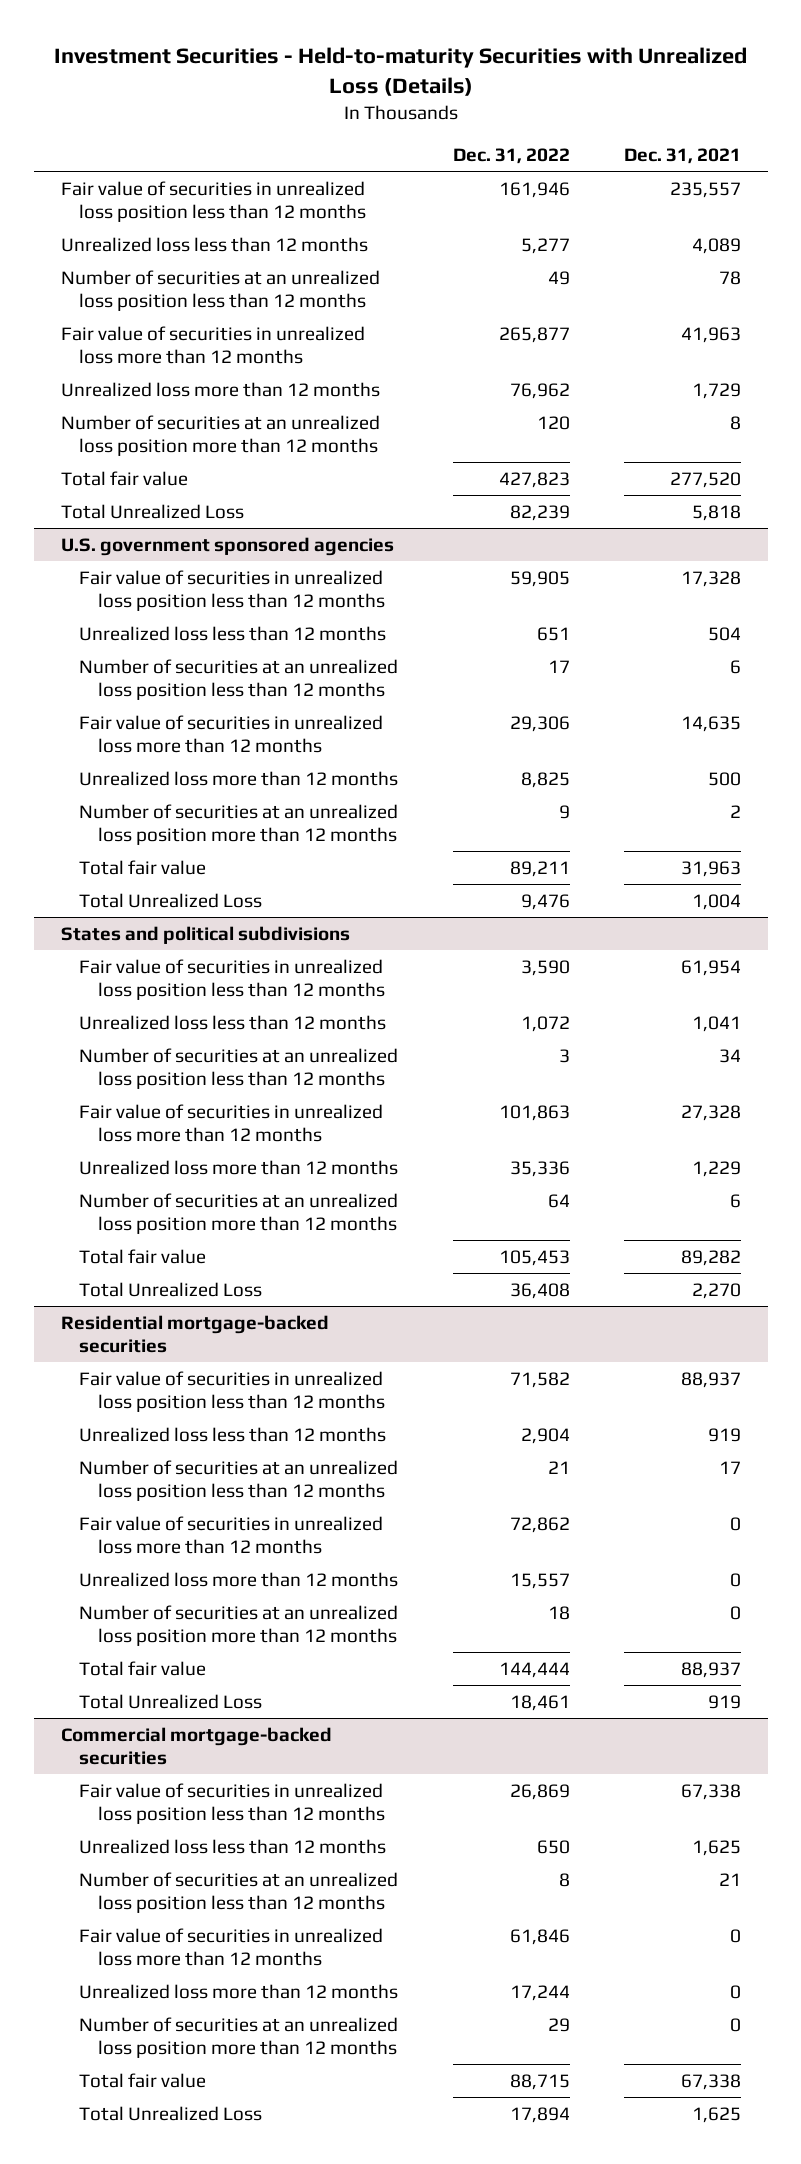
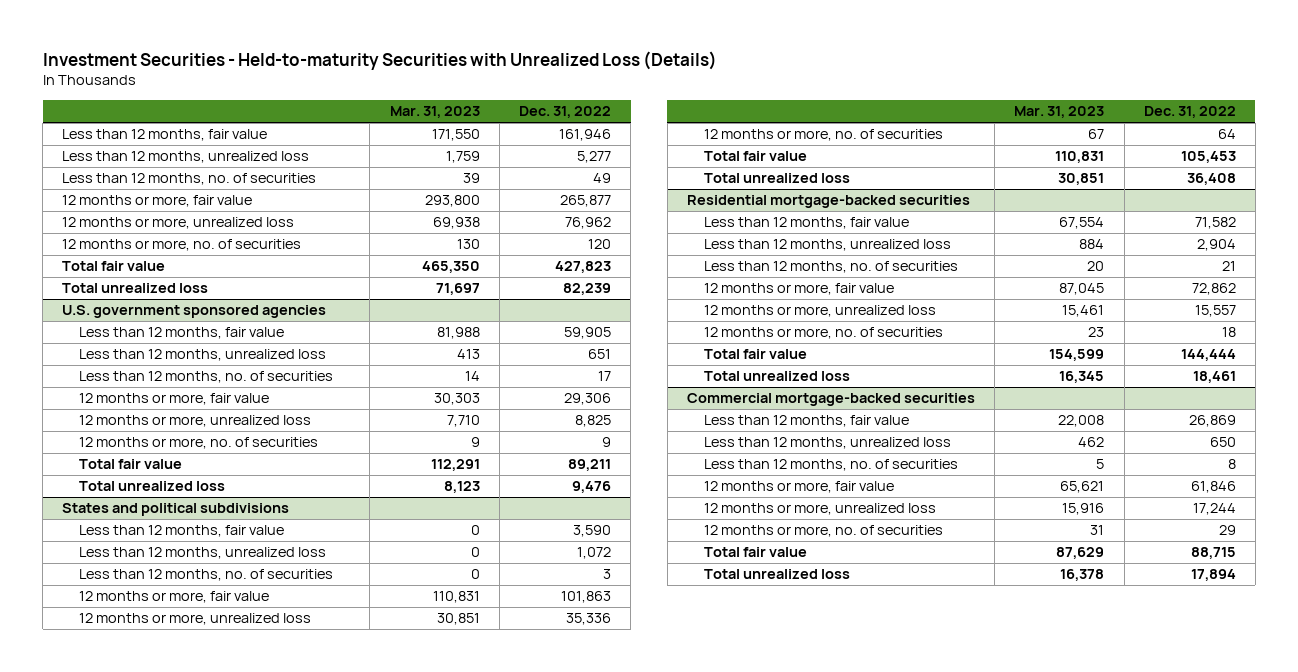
[623,147,741,164] Dec. 31, 2021 -> none
none -> [389,106,480,119] Mar. 31, 2023
[60,180,367,222] Fair value of securities in unrealized loss position less than 12 months -> [62,129,268,142] Less than 12 months, fair value
[60,236,368,252] Unrealized loss less than 12 months -> [62,151,310,164] Less than 12 months, unrealized loss
[60,269,380,311] Number of securities at an unrealized loss position less than 12 months -> [62,173,317,186] Less than 12 months, no. of securities
[60,325,365,364] Fair value of securities in unrealized loss more than 12 months -> [62,195,253,208] 12 months or more, fair value
[60,381,380,397] Unrealized loss more than 12 months -> [62,217,295,230] 12 months or more, unrealized loss
[60,414,380,456] Number of securities at an unrealized loss position more than 12 months -> [62,239,302,252] 12 months or more, no. of securities
[60,503,244,519] Total Unrealized Loss -> [62,283,209,294] Total unrealized loss
[79,569,386,611] Fair value of securities in unrealized loss position less than 12 months -> [79,327,285,340] Less than 12 months, fair value
[79,625,387,641] Unrealized loss less than 12 months -> [79,349,327,362] Less than 12 months, unrealized loss
[79,658,399,700] Number of securities at an unrealized loss position less than 12 months -> [79,371,334,384] Less than 12 months, no. of securities
[79,714,384,753] Fair value of securities in unrealized loss more than 12 months -> [79,393,270,406] 12 months or more, fair value
[79,770,399,786] Unrealized loss more than 12 months -> [79,415,312,428] 12 months or more, unrealized loss
[79,803,399,845] Number of securities at an unrealized loss position more than 12 months -> [79,437,319,450] 12 months or more, no. of securities
[79,892,263,908] Total Unrealized Loss -> [79,481,226,492] Total unrealized loss
[79,958,386,1000] Fair value of securities in unrealized loss position less than 12 months -> [79,525,285,538] Less than 12 months, fair value
[79,1014,387,1030] Unrealized loss less than 12 months -> [79,547,327,560] Less than 12 months, unrealized loss
[79,1047,399,1089] Number of securities at an unrealized loss position less than 12 months -> [79,569,334,582] Less than 12 months, no. of securities
[79,1103,384,1142] Fair value of securities in unrealized loss more than 12 months -> [79,591,270,604] 12 months or more, fair value
[79,1159,399,1175] Unrealized loss more than 12 months -> [79,613,312,626] 12 months or more, unrealized loss
[79,1192,399,1234] Number of securities at an unrealized loss position more than 12 months -> [704,129,944,142] 12 months or more, no. of securities
[79,1281,263,1297] Total Unrealized Loss -> [704,173,851,184] Total unrealized loss
[79,1370,386,1412] Fair value of securities in unrealized loss position less than 12 months -> [704,217,910,230] Less than 12 months, fair value
[79,1426,387,1442] Unrealized loss less than 12 months -> [704,239,952,252] Less than 12 months, unrealized loss
[79,1459,399,1501] Number of securities at an unrealized loss position less than 12 months -> [704,261,959,274] Less than 12 months, no. of securities
[79,1515,384,1554] Fair value of securities in unrealized loss more than 12 months -> [704,283,895,296] 12 months or more, fair value
[79,1571,399,1587] Unrealized loss more than 12 months -> [704,305,937,318] 12 months or more, unrealized loss
[79,1604,399,1646] Number of securities at an unrealized loss position more than 12 months -> [704,327,944,340] 12 months or more, no. of securities
[79,1693,263,1709] Total Unrealized Loss -> [704,371,851,382] Total unrealized loss
[79,1782,386,1824] Fair value of securities in unrealized loss position less than 12 months -> [704,415,910,428] Less than 12 months, fair value
[79,1838,387,1854] Unrealized loss less than 12 months -> [704,437,952,450] Less than 12 months, unrealized loss
[79,1871,399,1913] Number of securities at an unrealized loss position less than 12 months -> [704,459,959,472] Less than 12 months, no. of securities
[79,1927,384,1966] Fair value of securities in unrealized loss more than 12 months -> [704,481,895,494] 12 months or more, fair value
[79,1983,399,1999] Unrealized loss more than 12 months -> [704,503,937,516] 12 months or more, unrealized loss
[79,2016,399,2058] Number of securities at an unrealized loss position more than 12 months -> [704,525,944,538] 12 months or more, no. of securities
[79,2105,263,2121] Total Unrealized Loss -> [704,569,851,580] Total unrealized loss

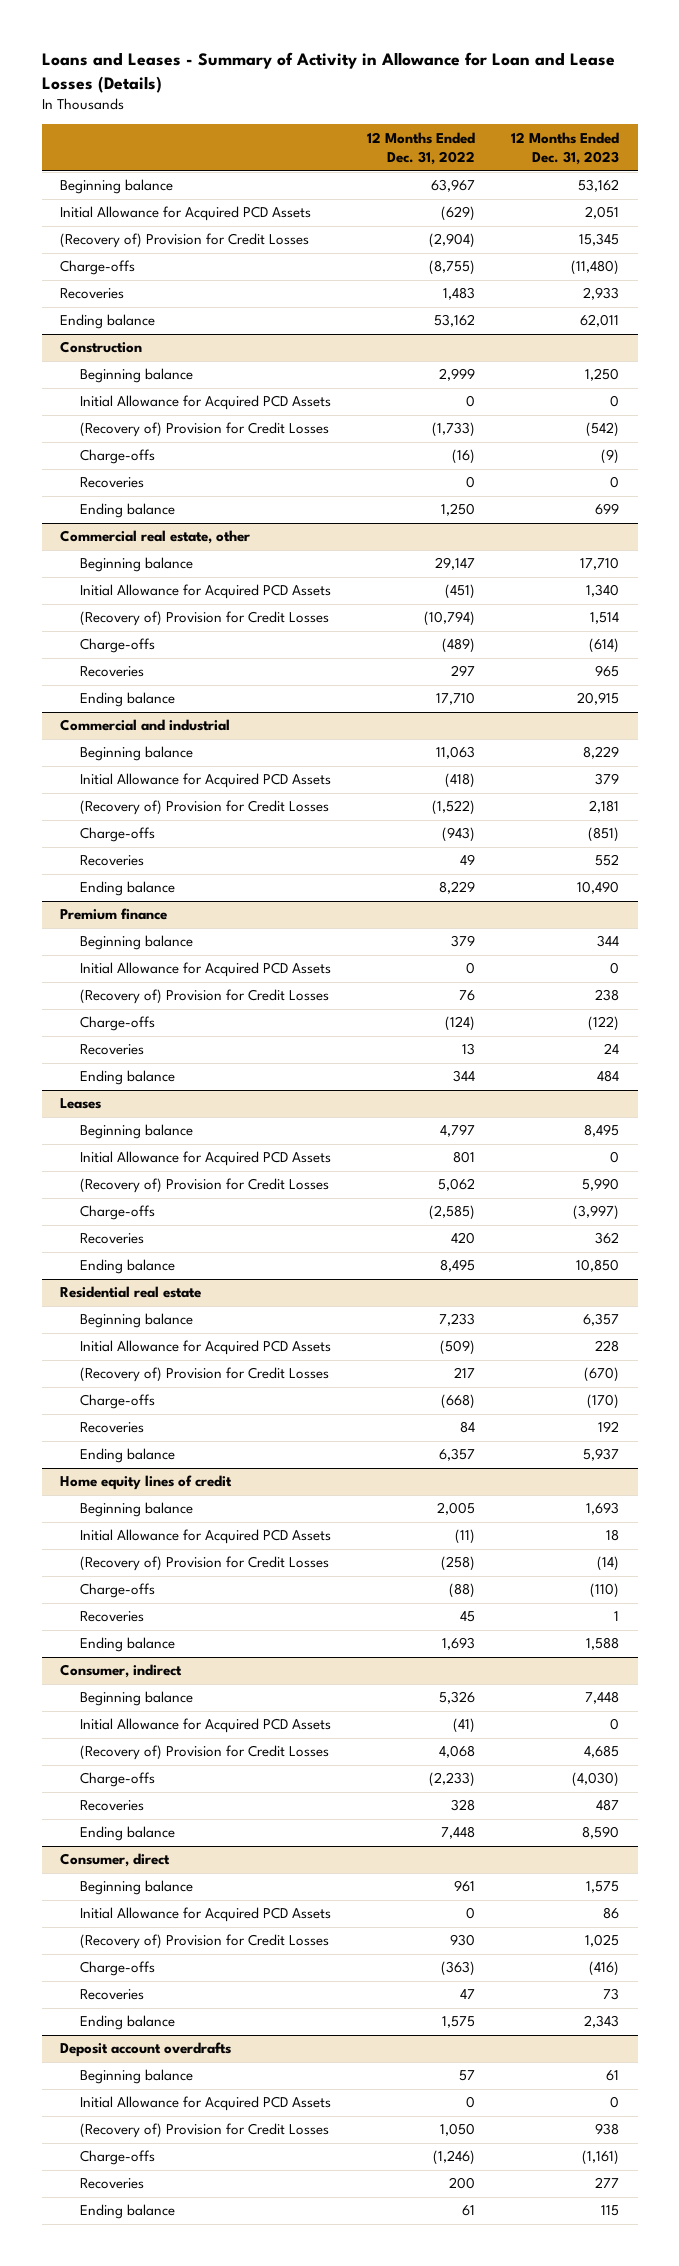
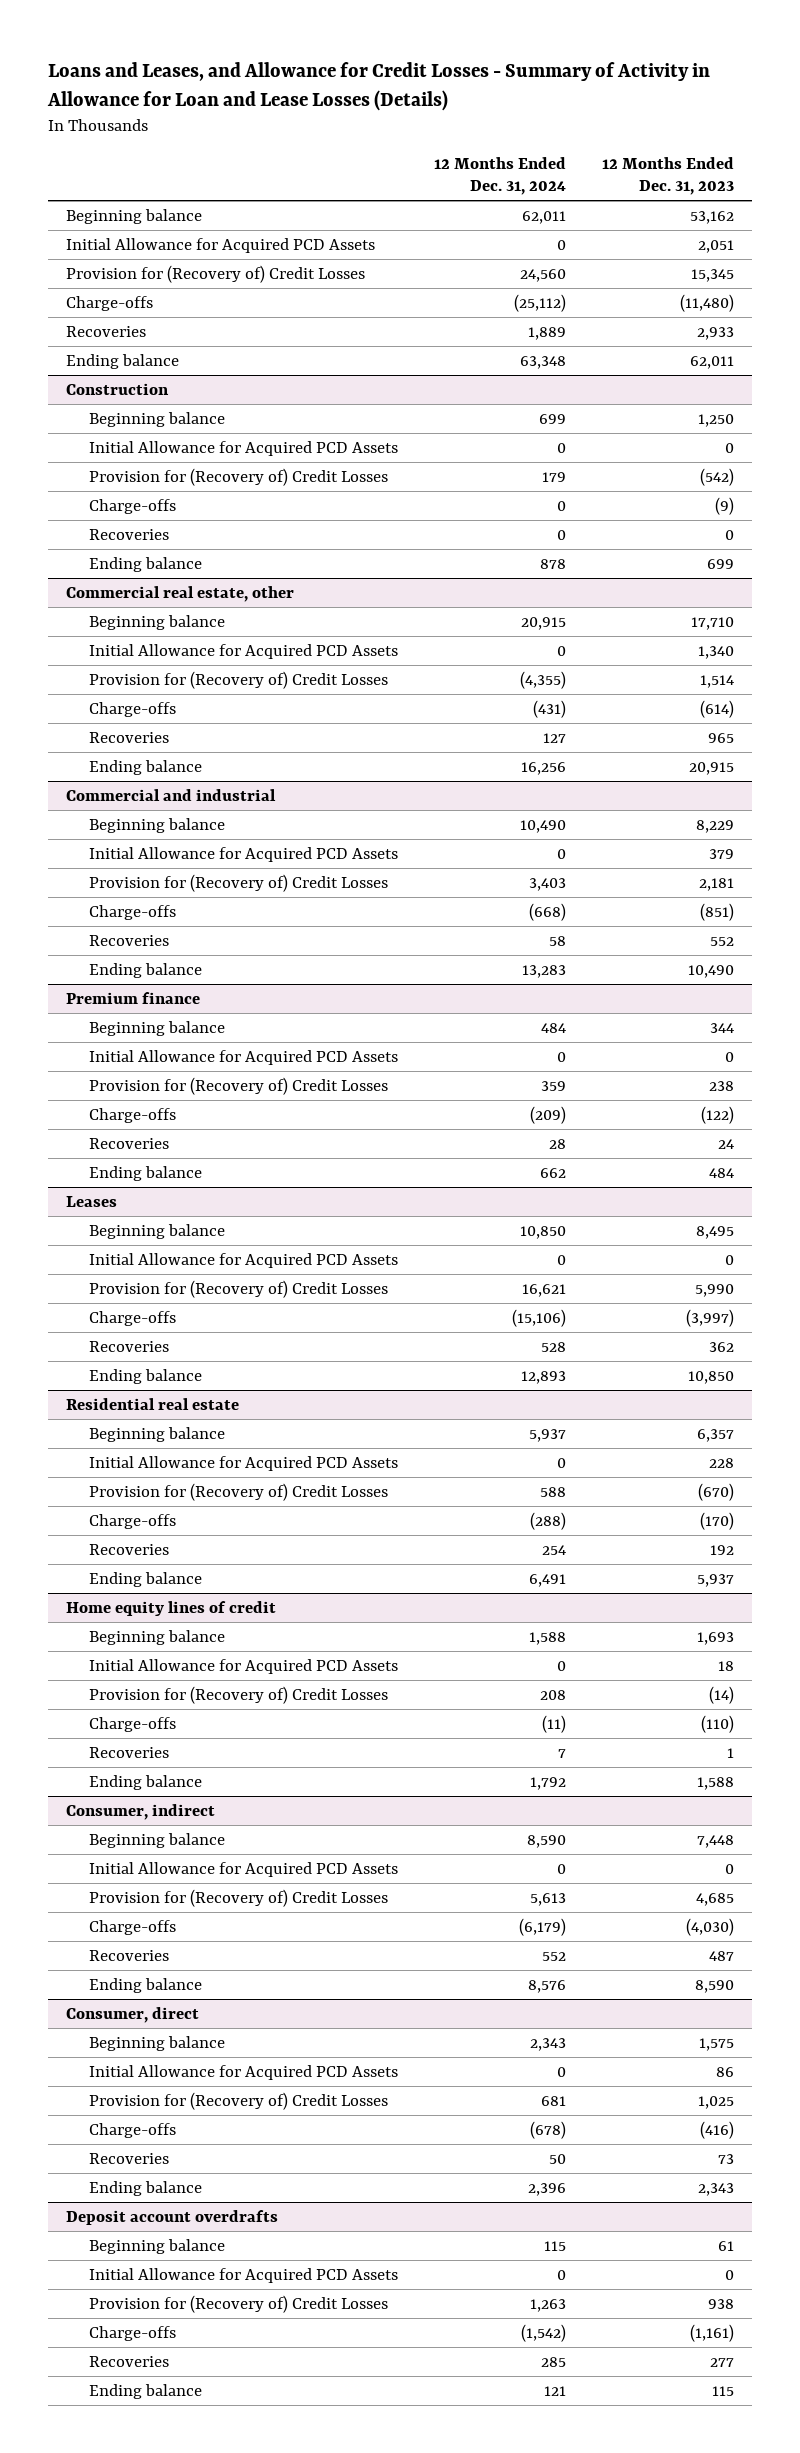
[41,52,615,93] Loans and Leases - Summary of Activity in Allowance for Loan and Lease Losses (Details) -> [46,61,710,111] Loans and Leases, and Allowance for Credit Losses - Summary of Activity in Allowance for Loan and Lease Losses (Details)
[367,131,476,166] 12 Months Ended Dec. 31, 2022 -> none
none -> [434,157,567,196] 12 Months Ended Dec. 31, 2024
[59,233,309,249] (Recovery of) Provision for Credit Losses -> [65,264,365,283] Provision for (Recovery of) Credit Losses
[79,422,329,438] (Recovery of) Provision for Credit Losses -> [89,467,389,486] Provision for (Recovery of) Credit Losses
[79,611,329,627] (Recovery of) Provision for Credit Losses -> [89,670,389,689] Provision for (Recovery of) Credit Losses
[79,800,329,816] (Recovery of) Provision for Credit Losses -> [89,873,389,892] Provision for (Recovery of) Credit Losses
[79,989,329,1005] (Recovery of) Provision for Credit Losses -> [89,1076,389,1095] Provision for (Recovery of) Credit Losses
[79,1178,329,1194] (Recovery of) Provision for Credit Losses -> [89,1279,389,1298] Provision for (Recovery of) Credit Losses
[79,1367,329,1383] (Recovery of) Provision for Credit Losses -> [89,1482,389,1501] Provision for (Recovery of) Credit Losses
[79,1556,329,1572] (Recovery of) Provision for Credit Losses -> [89,1685,389,1704] Provision for (Recovery of) Credit Losses
[79,1745,329,1761] (Recovery of) Provision for Credit Losses -> [89,1888,389,1907] Provision for (Recovery of) Credit Losses
[79,1934,329,1950] (Recovery of) Provision for Credit Losses -> [89,2091,389,2110] Provision for (Recovery of) Credit Losses
[79,2123,329,2139] (Recovery of) Provision for Credit Losses -> [89,2294,389,2313] Provision for (Recovery of) Credit Losses

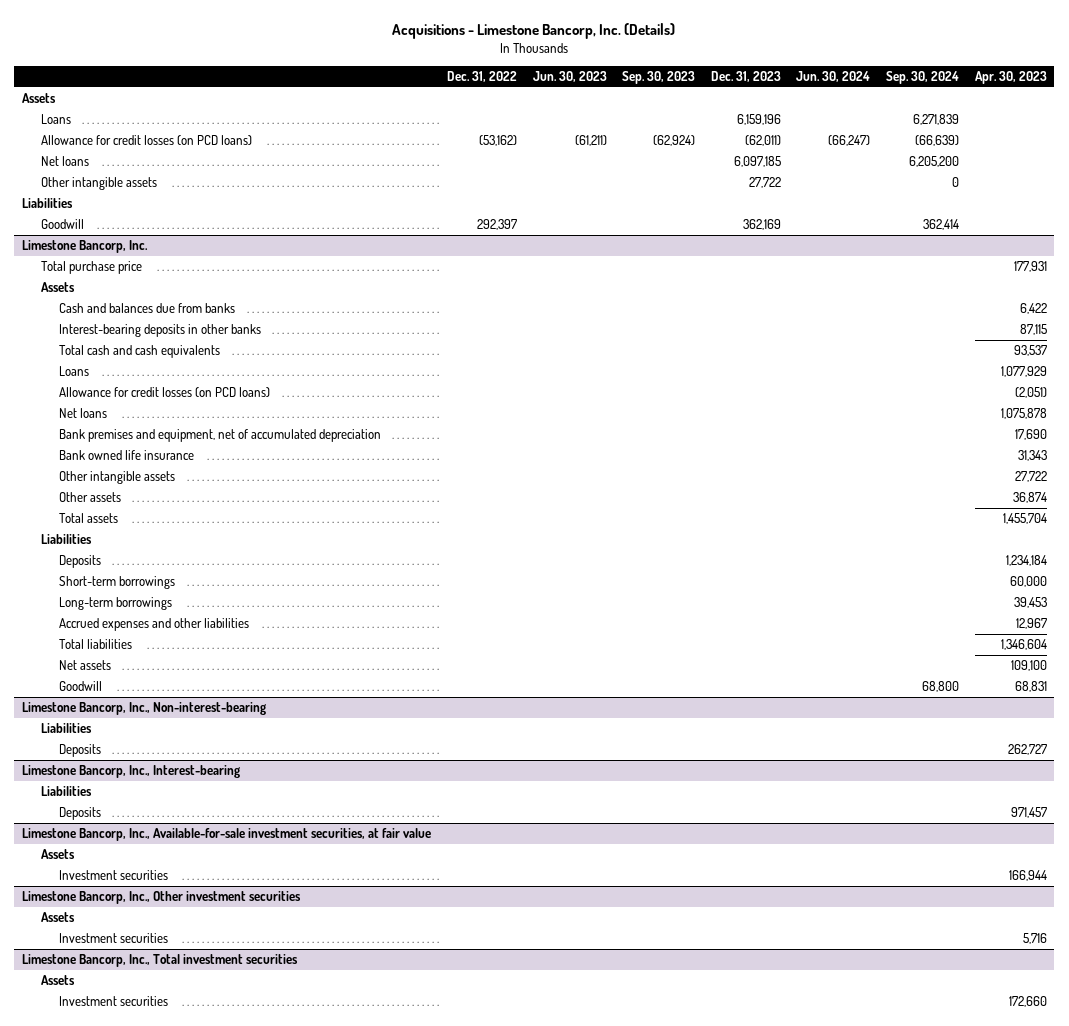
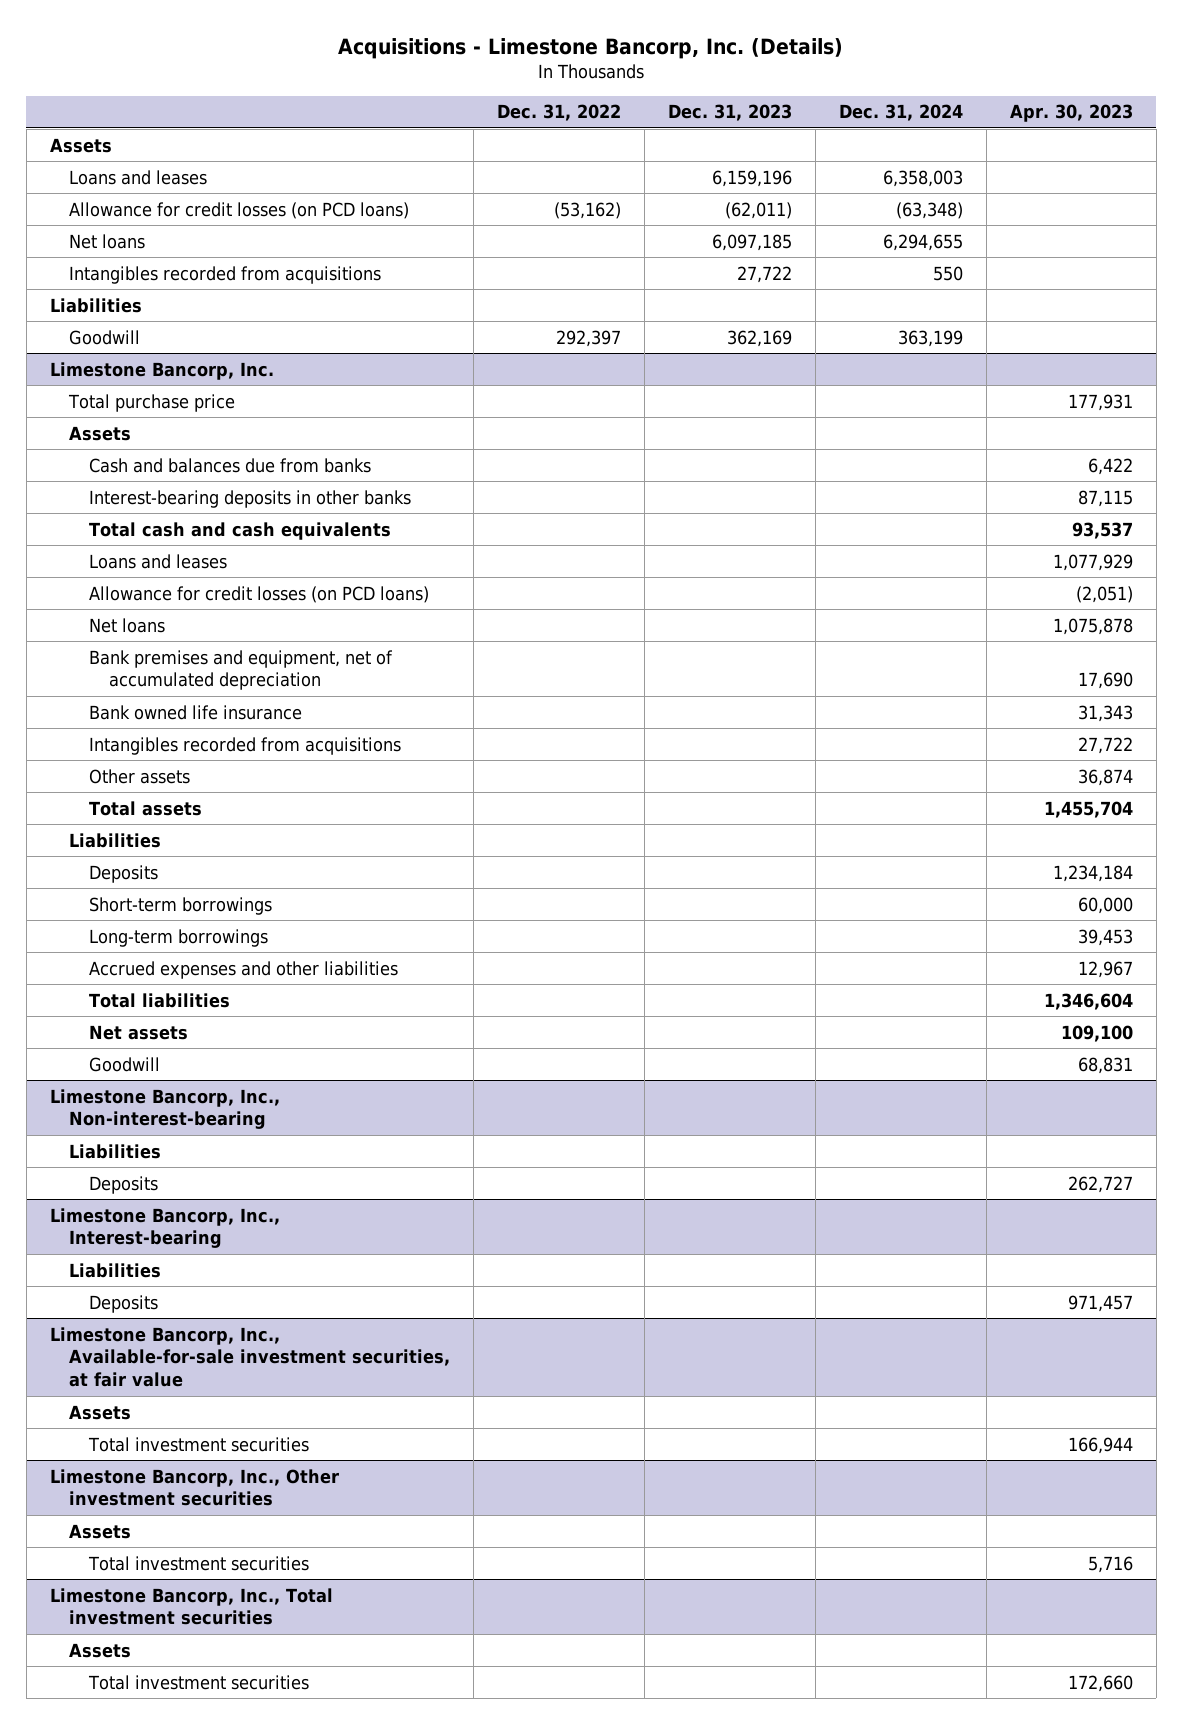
[532,71,607,83] Jun. 30, 2023 -> none
[622,71,696,85] Sep. 30, 2023 -> none
[796,71,871,83] Jun. 30, 2024 -> none
[885,71,959,85] Sep. 30, 2024 -> none
none -> [838,104,963,122] Dec. 31, 2024
[40,114,71,125] Loans -> [69,169,208,185] Loans and leases
[40,177,157,191] Other intangible assets -> [69,265,382,284] Intangibles recorded from acquisitions
[59,366,90,377] Loans -> [89,553,228,569] Loans and leases
[59,471,176,485] Other intangible assets -> [89,736,402,755] Intangibles recorded from acquisitions
[59,870,169,881] Investment securities -> [88,1436,310,1452] Total investment securities
[59,933,169,944] Investment securities -> [88,1555,310,1571] Total investment securities
[59,996,169,1007] Investment securities -> [88,1674,310,1690] Total investment securities

